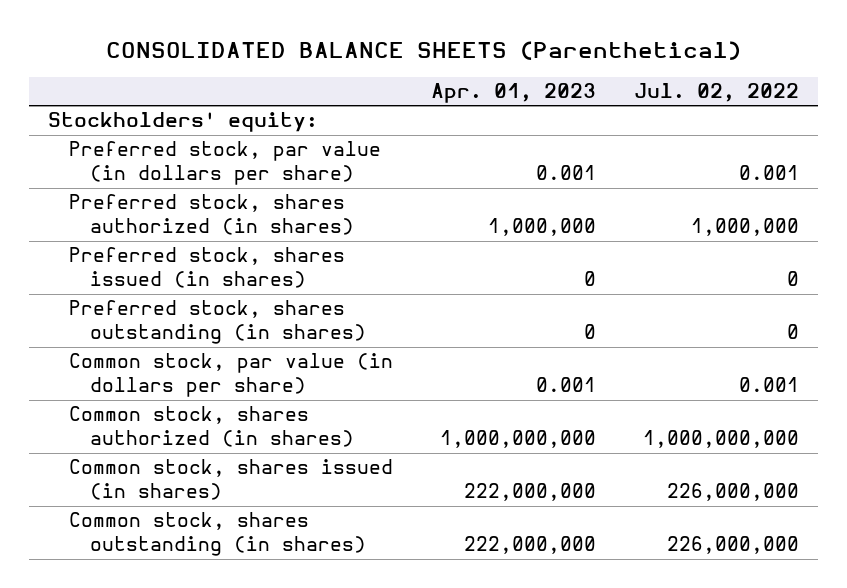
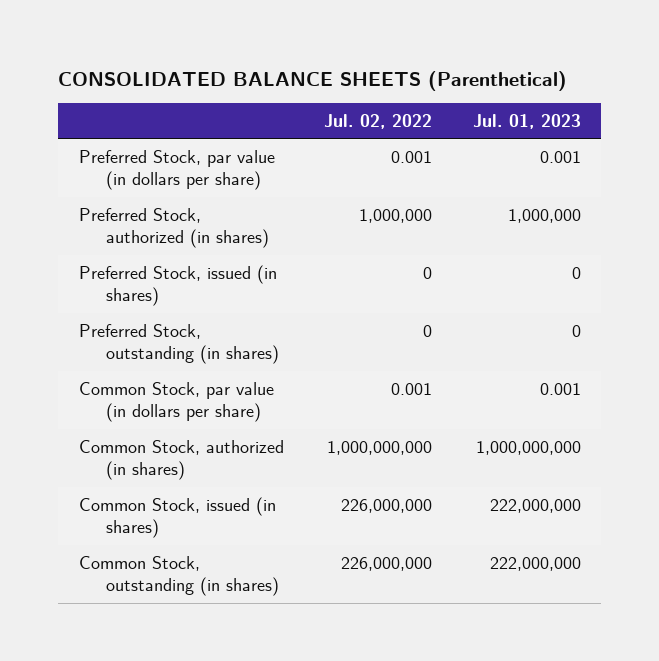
[431,83,597,104] Apr. 01, 2023 -> none
none -> [472,113,581,129] Jul. 01, 2023
[47,112,318,133] Stockholders' equity: -> none
[68,141,381,186] Preferred stock, par value (in dollars per share) -> [78,149,275,191] Preferred Stock, par value (in dollars per share)
[68,194,354,236] Preferred stock, shares authorized (in shares) -> [78,207,270,249] Preferred Stock, authorized (in shares)
[68,247,345,289] Preferred stock, shares issued (in shares) -> [78,264,277,307] Preferred Stock, issued (in shares)
[68,300,366,345] Preferred stock, shares outstanding (in shares) -> [78,323,280,365] Preferred Stock, outstanding (in shares)
[68,353,393,398] Common stock, par value (in dollars per share) -> [78,381,274,423] Common Stock, par value (in dollars per share)
[68,406,354,448] Common stock, shares authorized (in shares) -> [78,439,284,481] Common Stock, authorized (in shares)
[68,459,393,501] Common stock, shares issued (in shares) -> [78,496,276,539] Common Stock, issued (in shares)
[68,512,366,557] Common stock, shares outstanding (in shares) -> [78,555,280,597] Common Stock, outstanding (in shares)

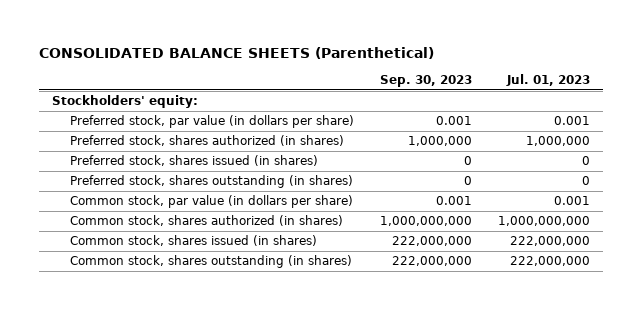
[324,113,433,129] Jul. 02, 2022 -> none
none -> [380,75,473,88] Sep. 30, 2023
none -> [52,95,199,109] Stockholders' equity:
[78,149,275,191] Preferred Stock, par value (in dollars per share) -> [70,115,355,129] Preferred stock, par value (in dollars per share)
[78,207,270,249] Preferred Stock, authorized (in shares) -> [70,135,345,147] Preferred stock, shares authorized (in shares)
[78,264,277,307] Preferred Stock, issued (in shares) -> [70,155,319,167] Preferred stock, shares issued (in shares)
[78,323,280,365] Preferred Stock, outstanding (in shares) -> [70,175,354,189] Preferred stock, shares outstanding (in shares)
[78,381,274,423] Common Stock, par value (in dollars per share) -> [70,195,354,209] Common stock, par value (in dollars per share)
[78,439,284,481] Common Stock, authorized (in shares) -> [70,215,344,227] Common stock, shares authorized (in shares)
[78,496,276,539] Common Stock, issued (in shares) -> [70,235,318,247] Common stock, shares issued (in shares)
[78,555,280,597] Common Stock, outstanding (in shares) -> [70,255,353,269] Common stock, shares outstanding (in shares)

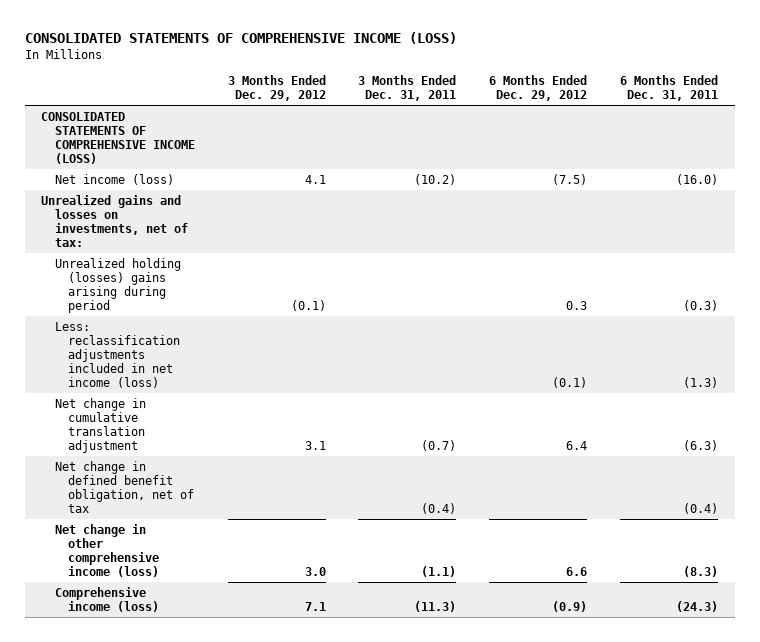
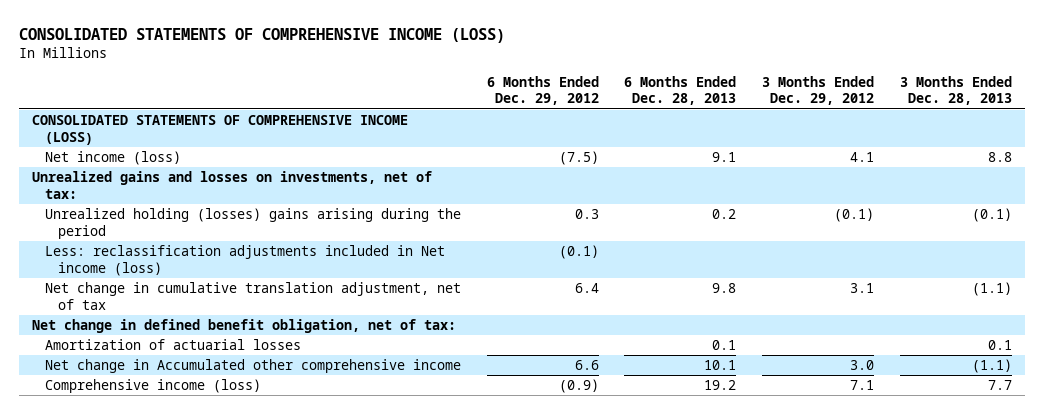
[358,75,457,102] 3 Months Ended Dec. 31, 2011 -> none
[620,75,719,102] 6 Months Ended Dec. 31, 2011 -> none
none -> [624,75,737,106] 6 Months Ended Dec. 28, 2013
none -> [899,75,1012,106] 3 Months Ended Dec. 28, 2013
[54,257,181,313] Unrealized holding (losses) gains arising during period -> [44,208,461,239] Unrealized holding (losses) gains arising during the period
[54,321,181,388] Less: reclassification adjustments included in net income (loss) -> [44,245,445,276] Less: reclassification adjustments included in Net income (loss)
[54,397,146,453] Net change in cumulative translation adjustment -> [44,282,461,310] Net change in cumulative translation adjustment, net of tax
[54,460,195,513] Net change in defined benefit obligation, net of tax -> [31,319,456,334] Net change in defined benefit obligation, net of tax:
none -> [44,339,301,351] Amortization of actuarial losses
[54,523,160,577] Net change in other comprehensive income (loss) -> [44,359,461,374] Net change in Accumulated other comprehensive income

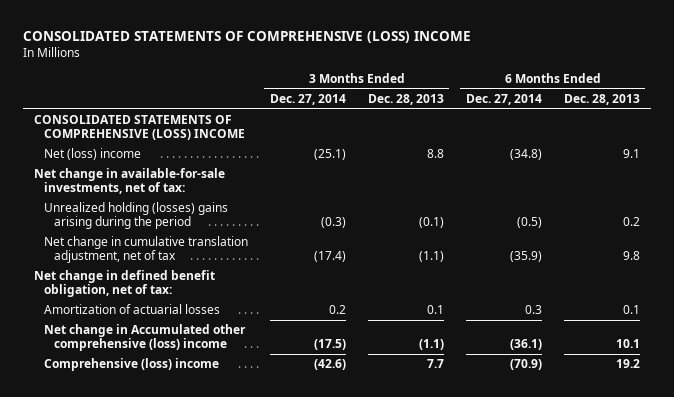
[18,27,505,43] CONSOLIDATED STATEMENTS OF COMPREHENSIVE INCOME (LOSS) -> [23,31,472,44] CONSOLIDATED STATEMENTS OF COMPREHENSIVE (LOSS) INCOME
[486,75,599,106] 6 Months Ended Dec. 29, 2012 -> none
[762,75,875,106] 3 Months Ended Dec. 29, 2012 -> none
none -> [269,94,346,106] Dec. 27, 2014
none -> [465,94,542,106] Dec. 27, 2014
[31,115,408,145] CONSOLIDATED STATEMENTS OF COMPREHENSIVE INCOME (LOSS) -> [34,115,245,141] CONSOLIDATED STATEMENTS OF COMPREHENSIVE (LOSS) INCOME
[44,151,181,166] Net income (loss) -> [43,148,141,161] Net (loss) income
[31,171,432,199] Unrealized gains and losses on investments, net of tax: -> [34,168,226,195] Net change in available-for-sale investments, net of tax:
[44,245,445,276] Less: reclassification adjustments included in Net income (loss) -> none
[44,359,461,374] Net change in Accumulated other comprehensive income -> [43,324,246,352] Net change in Accumulated other comprehensive (loss) income
[44,379,261,394] Comprehensive income (loss) -> [43,358,219,372] Comprehensive (loss) income

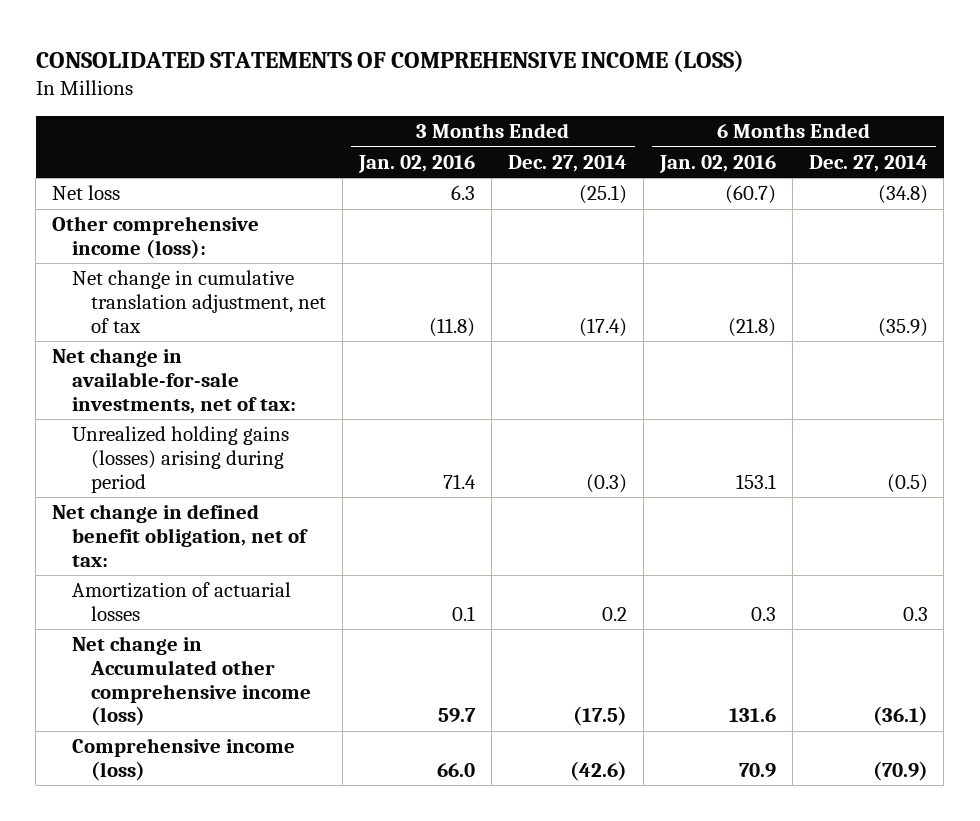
[23,31,472,44] CONSOLIDATED STATEMENTS OF COMPREHENSIVE (LOSS) INCOME -> [35,49,744,72] CONSOLIDATED STATEMENTS OF COMPREHENSIVE INCOME (LOSS)
[367,94,444,106] Dec. 28, 2013 -> none
[563,94,640,106] Dec. 28, 2013 -> none
none -> [358,154,476,173] Jan. 02, 2016
none -> [658,154,776,173] Jan. 02, 2016
[34,115,245,141] CONSOLIDATED STATEMENTS OF COMPREHENSIVE (LOSS) INCOME -> none
[43,202,228,230] Unrealized holding (losses) gains arising during the period -> none
[43,148,141,161] Net (loss) income -> [52,185,121,201] Net loss
none -> [52,216,260,259] Other comprehensive income (loss):
[34,168,226,195] Net change in available-for-sale investments, net of tax: -> [52,348,296,414] Net change in available-for-sale investments, net of tax:
none -> [71,426,289,493] Unrealized holding gains (losses) arising during period
[43,324,246,352] Net change in Accumulated other comprehensive (loss) income -> [71,636,312,727] Net change in Accumulated other comprehensive income (loss)
[43,358,219,372] Comprehensive (loss) income -> [71,738,295,781] Comprehensive income (loss)

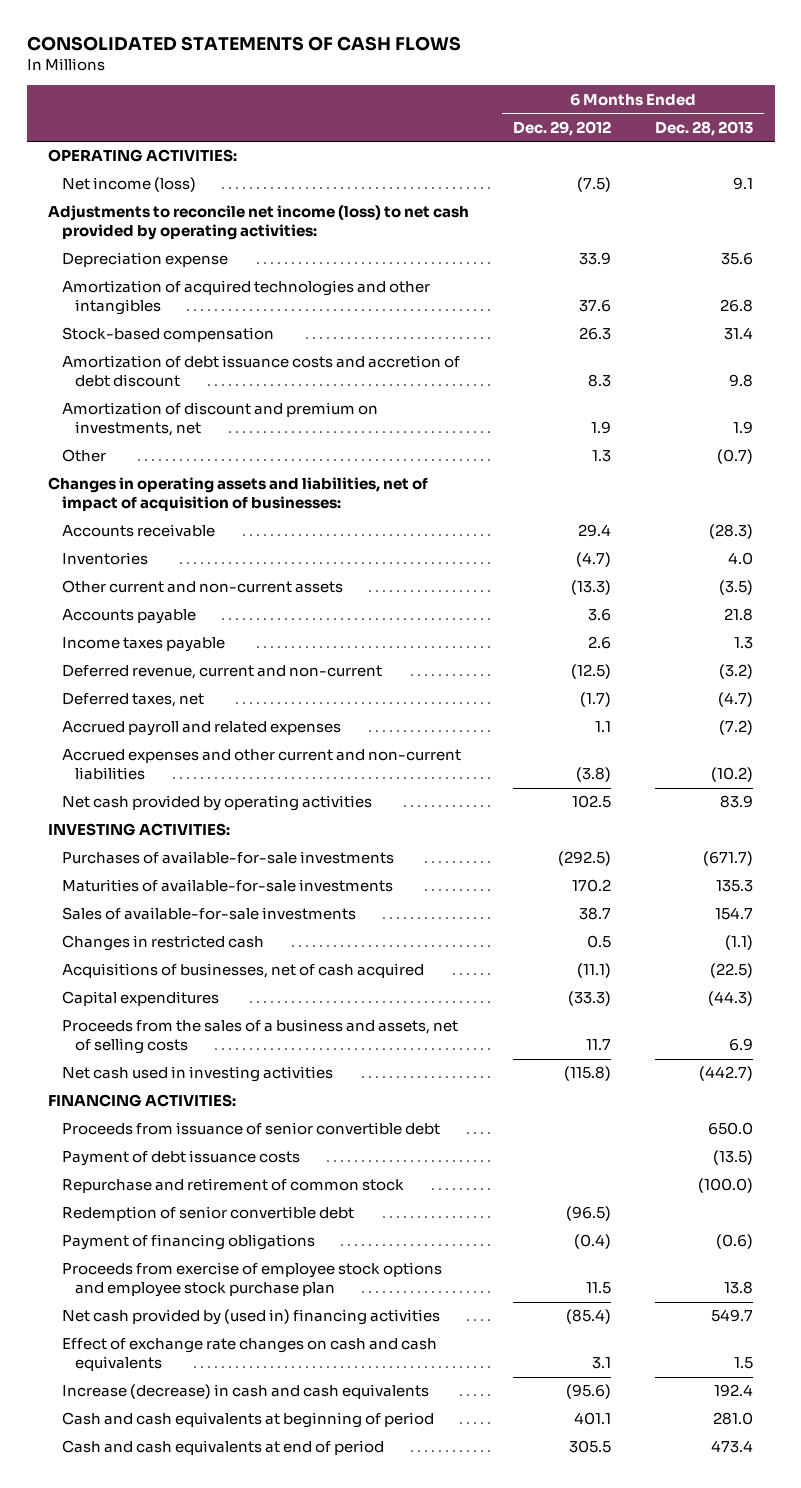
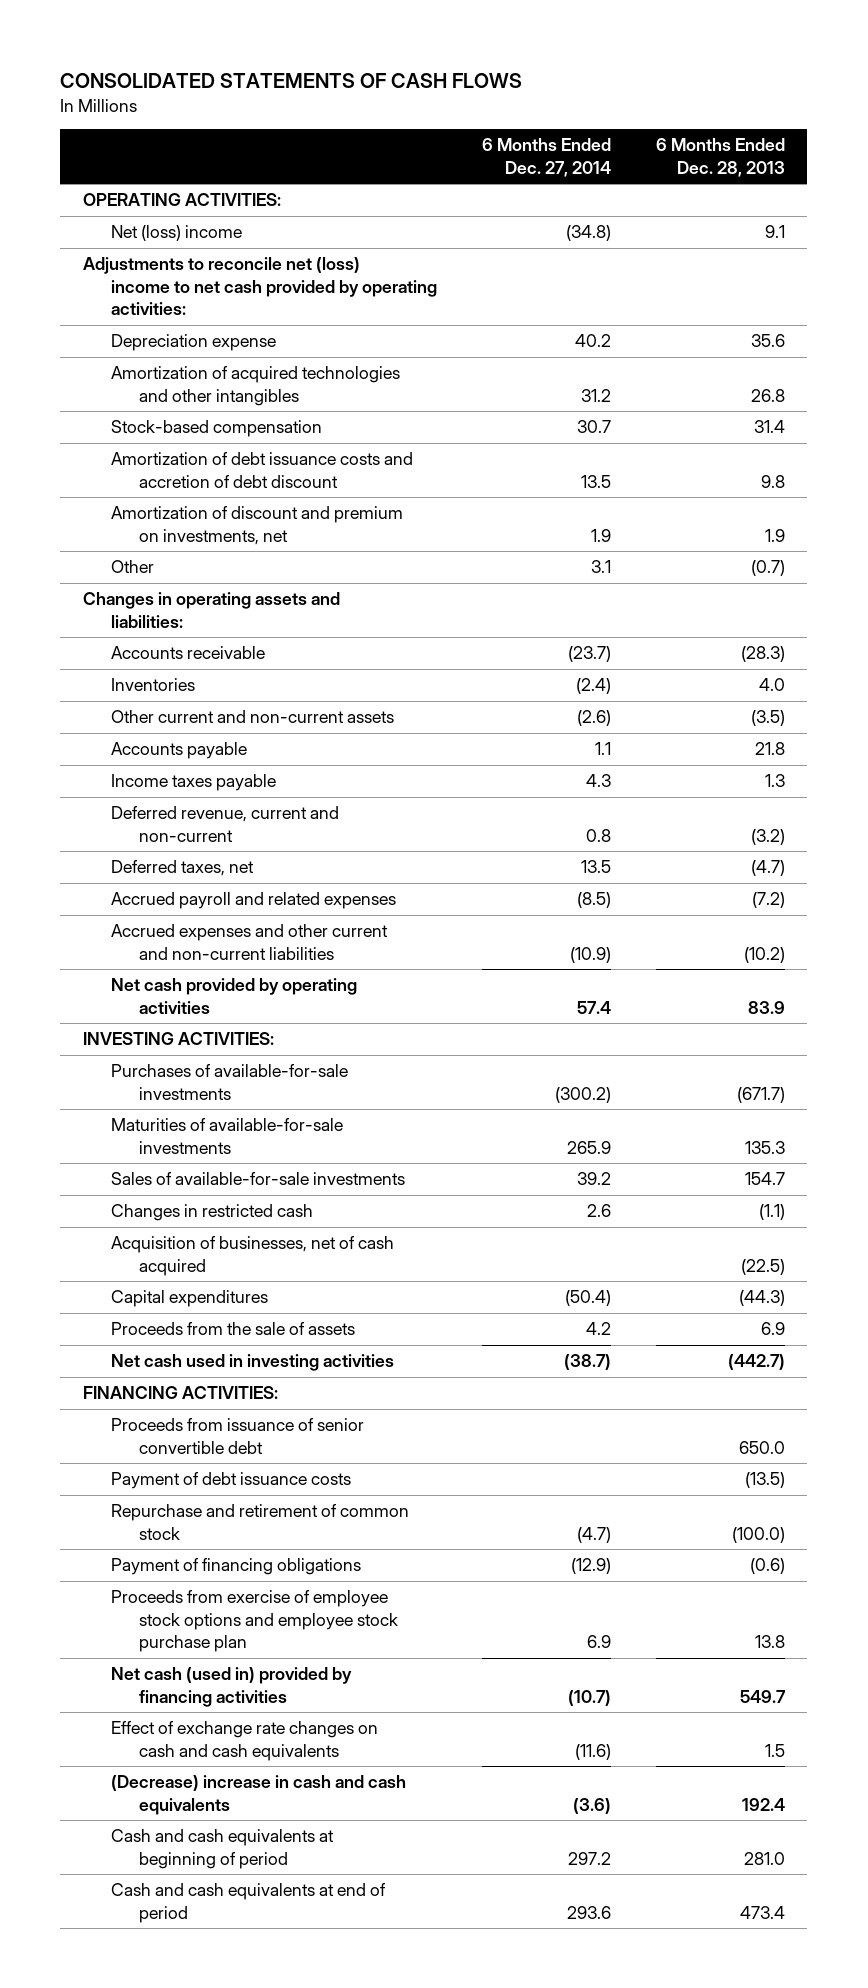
[513,120,612,136] Dec. 29, 2012 -> none
none -> [481,138,611,177] 6 Months Ended Dec. 27, 2014
[61,177,196,193] Net income (loss) -> [110,225,242,242] Net (loss) income
[48,205,470,241] Adjustments to reconcile net income (loss) to net cash provided by operating activities: -> [82,257,437,316] Adjustments to reconcile net (loss) income to net cash provided by operating activities:
[48,477,429,512] Changes in operating assets and liabilities, net of impact of acquisition of businesses: -> [82,592,340,628] Changes in operating assets and liabilities:
[61,963,424,979] Acquisitions of businesses, net of cash acquired -> [110,1236,394,1276] Acquisition of businesses, net of cash acquired
[61,1019,458,1055] Proceeds from the sales of a business and assets, net of selling costs -> [110,1322,355,1336] Proceeds from the sale of assets
[61,1206,354,1222] Redemption of senior convertible debt -> none
[61,1309,440,1326] Net cash provided by (used in) financing activities -> [110,1667,352,1707] Net cash (used in) provided by financing activities
[61,1384,429,1400] Increase (decrease) in cash and cash equivalents -> [110,1775,406,1815] (Decrease) increase in cash and cash equivalents

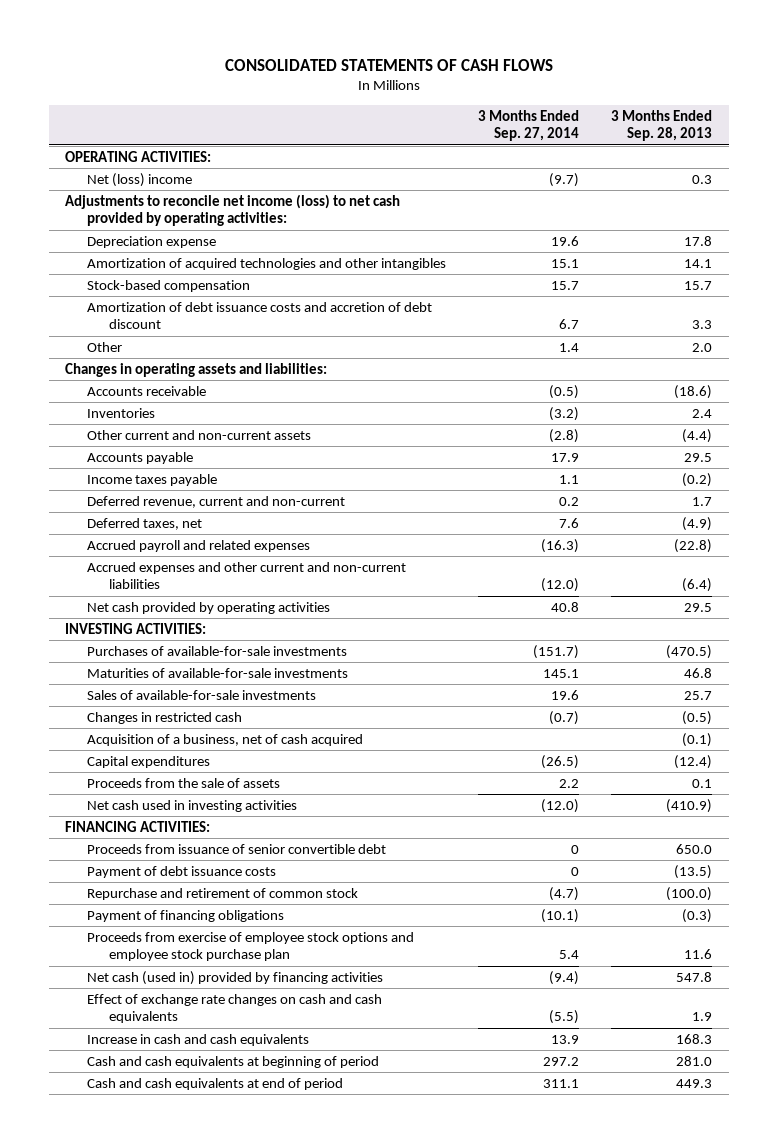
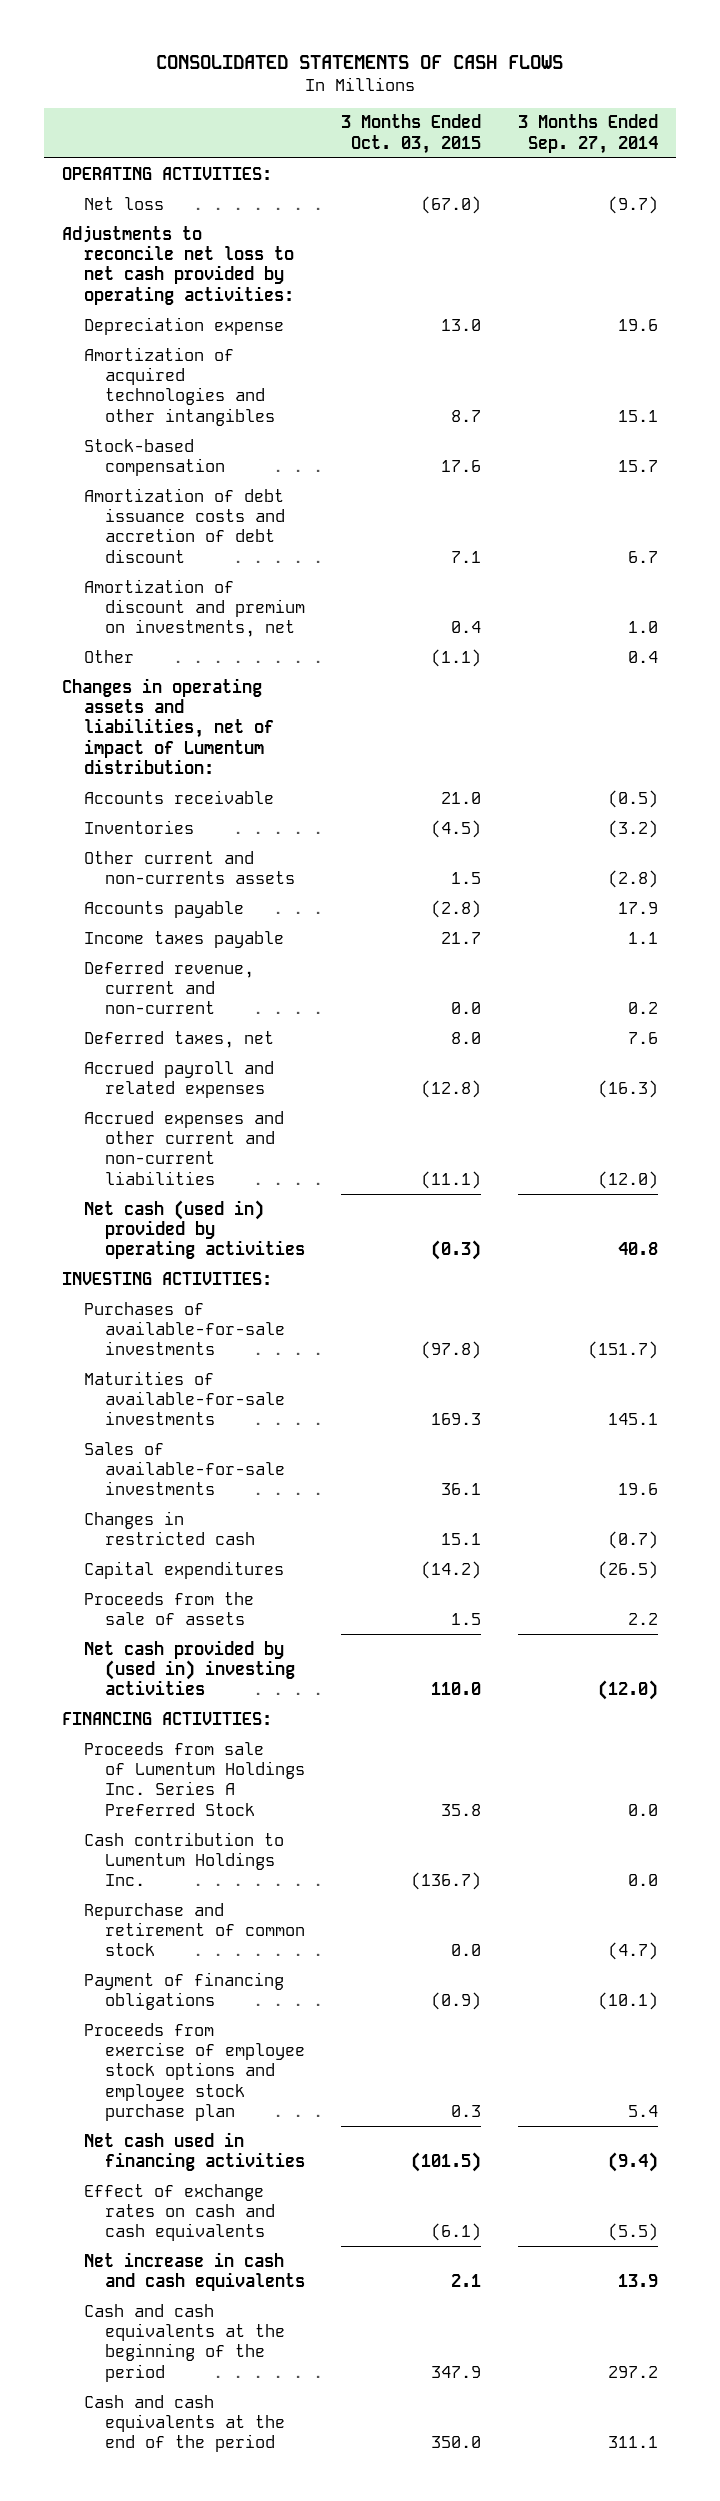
[611,109,713,142] 3 Months Ended Sep. 28, 2013 -> none
none -> [341,114,482,154] 3 Months Ended Oct. 03, 2015
[86,172,192,187] Net (loss) income -> [83,196,164,210] Net loss
[64,193,400,227] Adjustments to reconcile net income (loss) to net cash provided by operating activities: -> [62,224,294,305] Adjustments to reconcile net loss to net cash provided by operating activities:
none -> [83,578,305,638] Amortization of discount and premium on investments, net
[559,342,580,352] 1.4 -> [627,650,658,663] 0.4
[64,362,327,377] Changes in operating assets and liabilities: -> [62,677,274,774] Changes in operating assets and liabilities, net of impact of Lumentum distribution:
[86,429,311,440] Other current and non-current assets -> [83,850,295,884] Other current and non-currents assets
[86,601,330,614] Net cash provided by operating activities -> [83,1199,305,1260] Net cash (used in) provided by operating activities
[86,733,363,746] Acquisition of a business, net of cash acquired -> none
[86,799,297,812] Net cash used in investing activities -> [83,1639,295,1696] Net cash provided by (used in) investing activities
[86,843,386,854] Proceeds from issuance of senior convertible debt -> none
[86,865,276,878] Payment of debt issuance costs -> none
none -> [83,1741,305,1816] Proceeds from sale of Lumentum Holdings Inc. Series A Preferred Stock
none -> [83,1831,284,1887] Cash contribution to Lumentum Holdings Inc.
[86,970,383,985] Net cash (used in) provided by financing activities -> [83,2131,305,2171] Net cash used in financing activities
[86,993,382,1024] Effect of exchange rate changes on cash and cash equivalents -> [83,2183,275,2242] Effect of exchange rates on cash and cash equivalents
[86,1033,309,1046] Increase in cash and cash equivalents -> [83,2251,305,2291] Net increase in cash and cash equivalents
[86,1055,379,1068] Cash and cash equivalents at beginning of period -> [83,2303,285,2382] Cash and cash equivalents at the beginning of the period
[86,1077,343,1090] Cash and cash equivalents at end of period -> [83,2394,285,2453] Cash and cash equivalents at the end of the period

